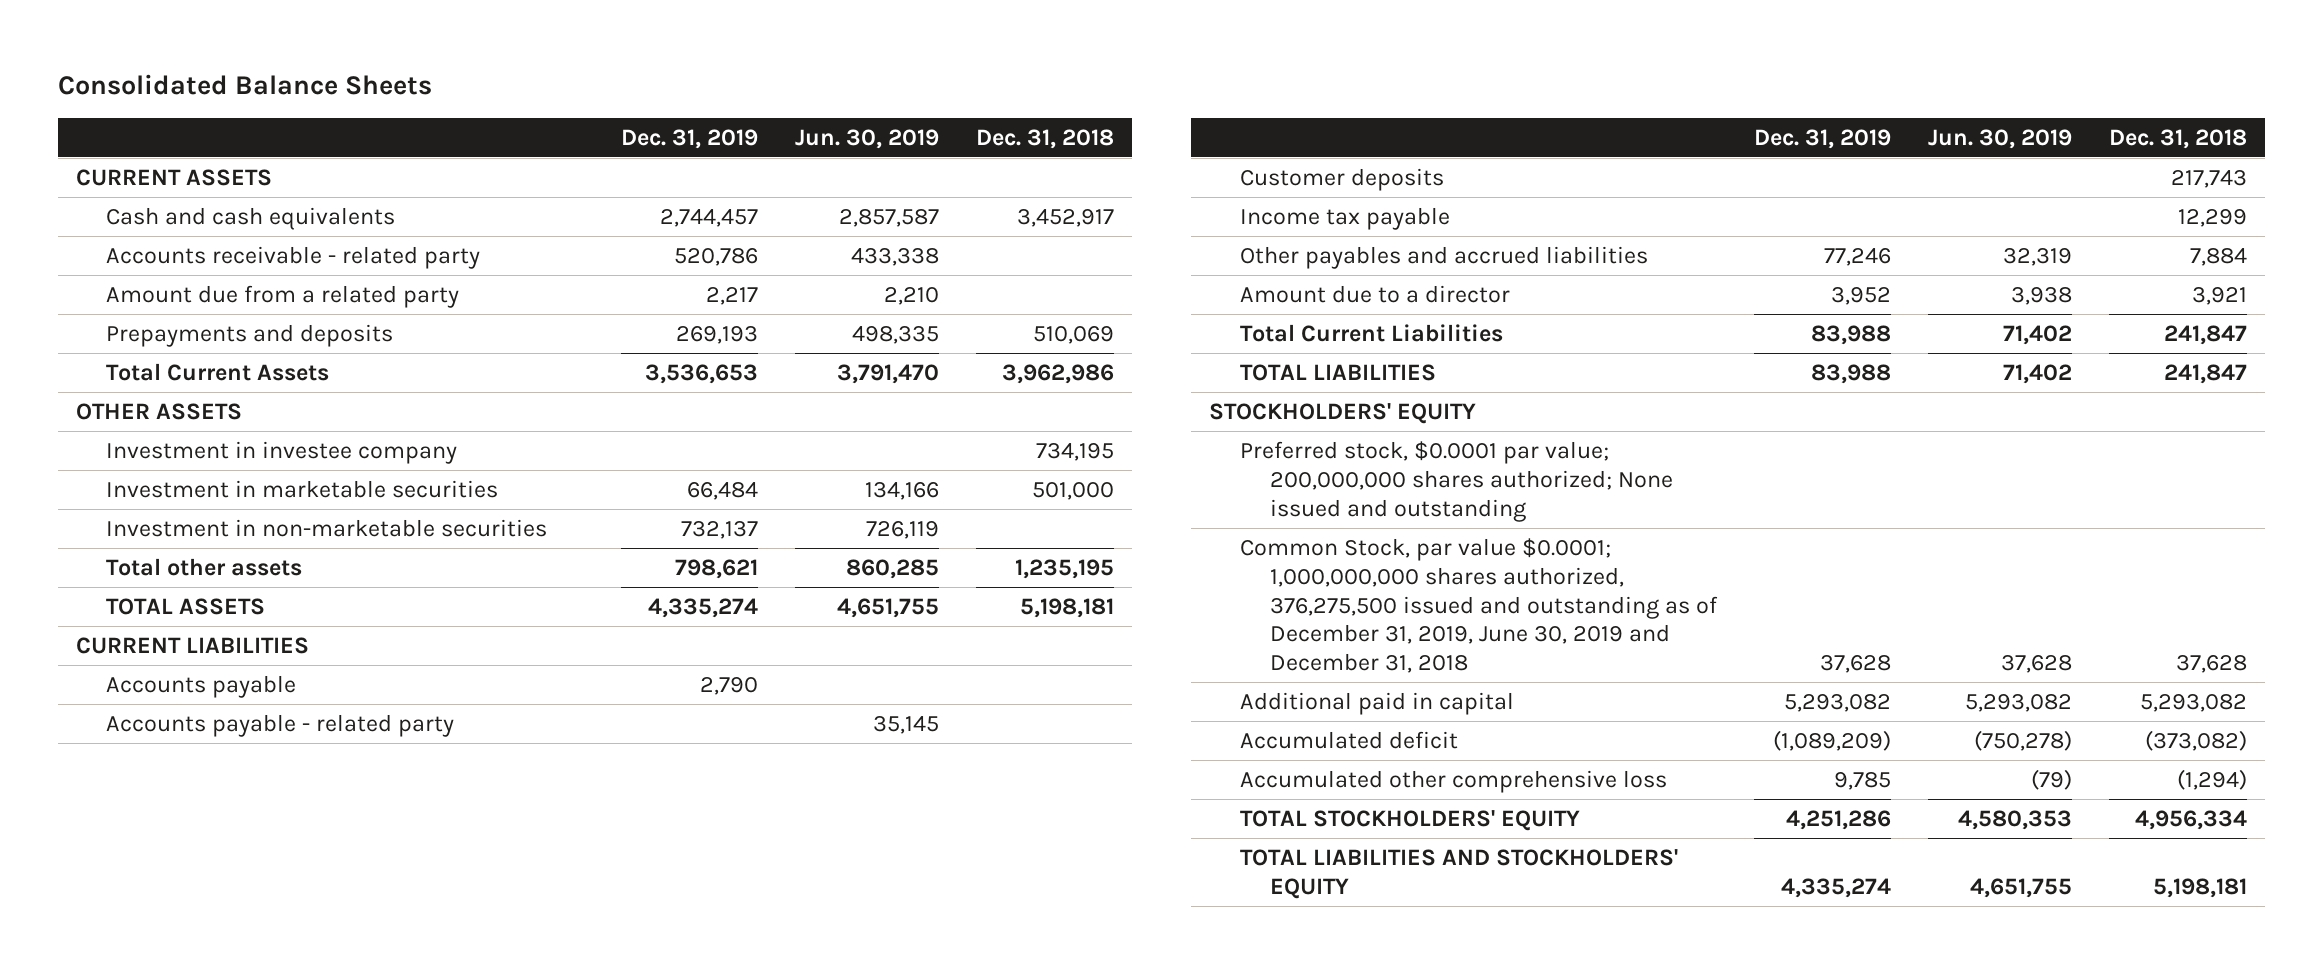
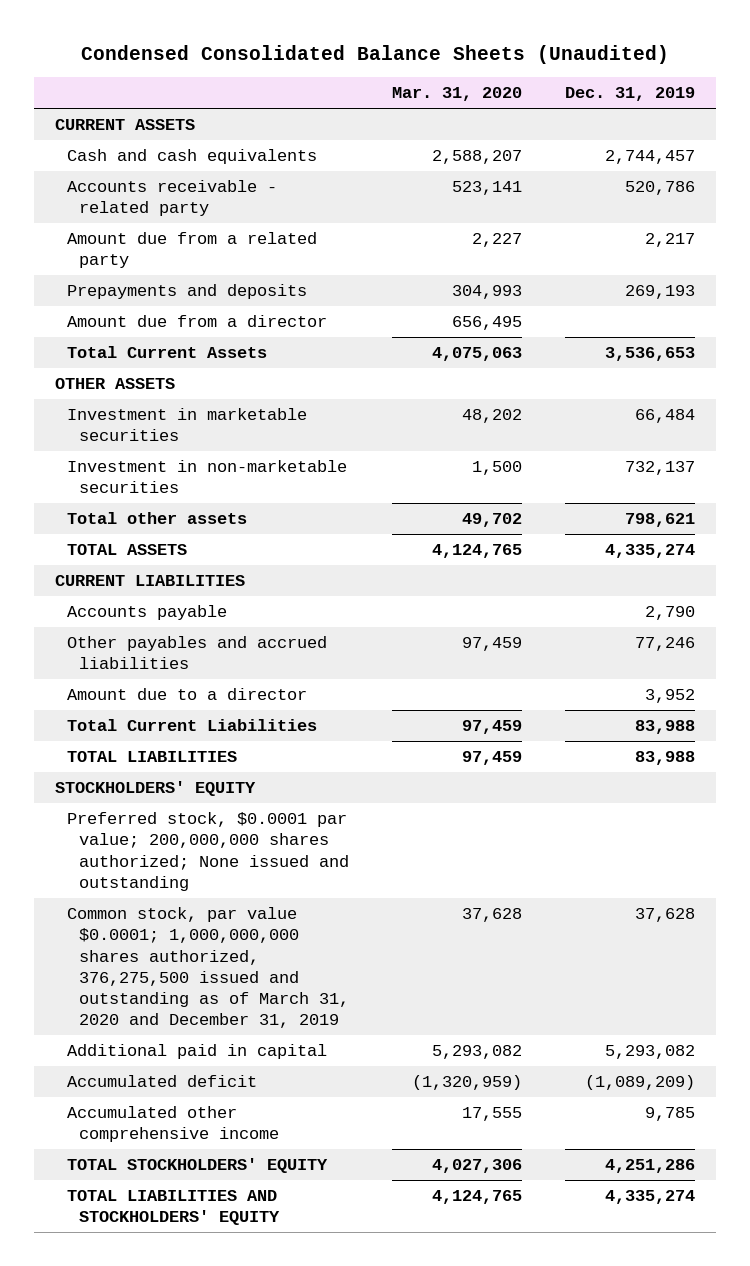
[57,74,432,96] Consolidated Balance Sheets -> [80,45,669,65] Condensed Consolidated Balance Sheets (Unaudited)
[794,128,939,149] Jun. 30, 2019 -> none
[975,128,1114,149] Dec. 31, 2018 -> none
none -> [392,87,523,102] Mar. 31, 2020
none -> [67,315,328,328] Amount due from a director
[106,440,458,464] Investment in investee company -> none
[106,713,455,737] Accounts payable - related party -> none
[1239,167,1444,191] Customer deposits -> none
[1239,206,1450,230] Income tax payable -> none
[1239,537,1718,674] Common Stock, par value $0.0001; 1,000,000,000 shares authorized, 376,275,500 issued and outstanding as of December 31, 2019, June 30, 2019 and December 31, 2018 -> [67,907,350,1029] Common stock, par value $0.0001; 1,000,000,000 shares authorized, 376,275,500 issued and outstanding as of March 31, 2020 and December 31, 2019
[1239,769,1667,793] Accumulated other comprehensive loss -> [67,1106,280,1143] Accumulated other comprehensive income

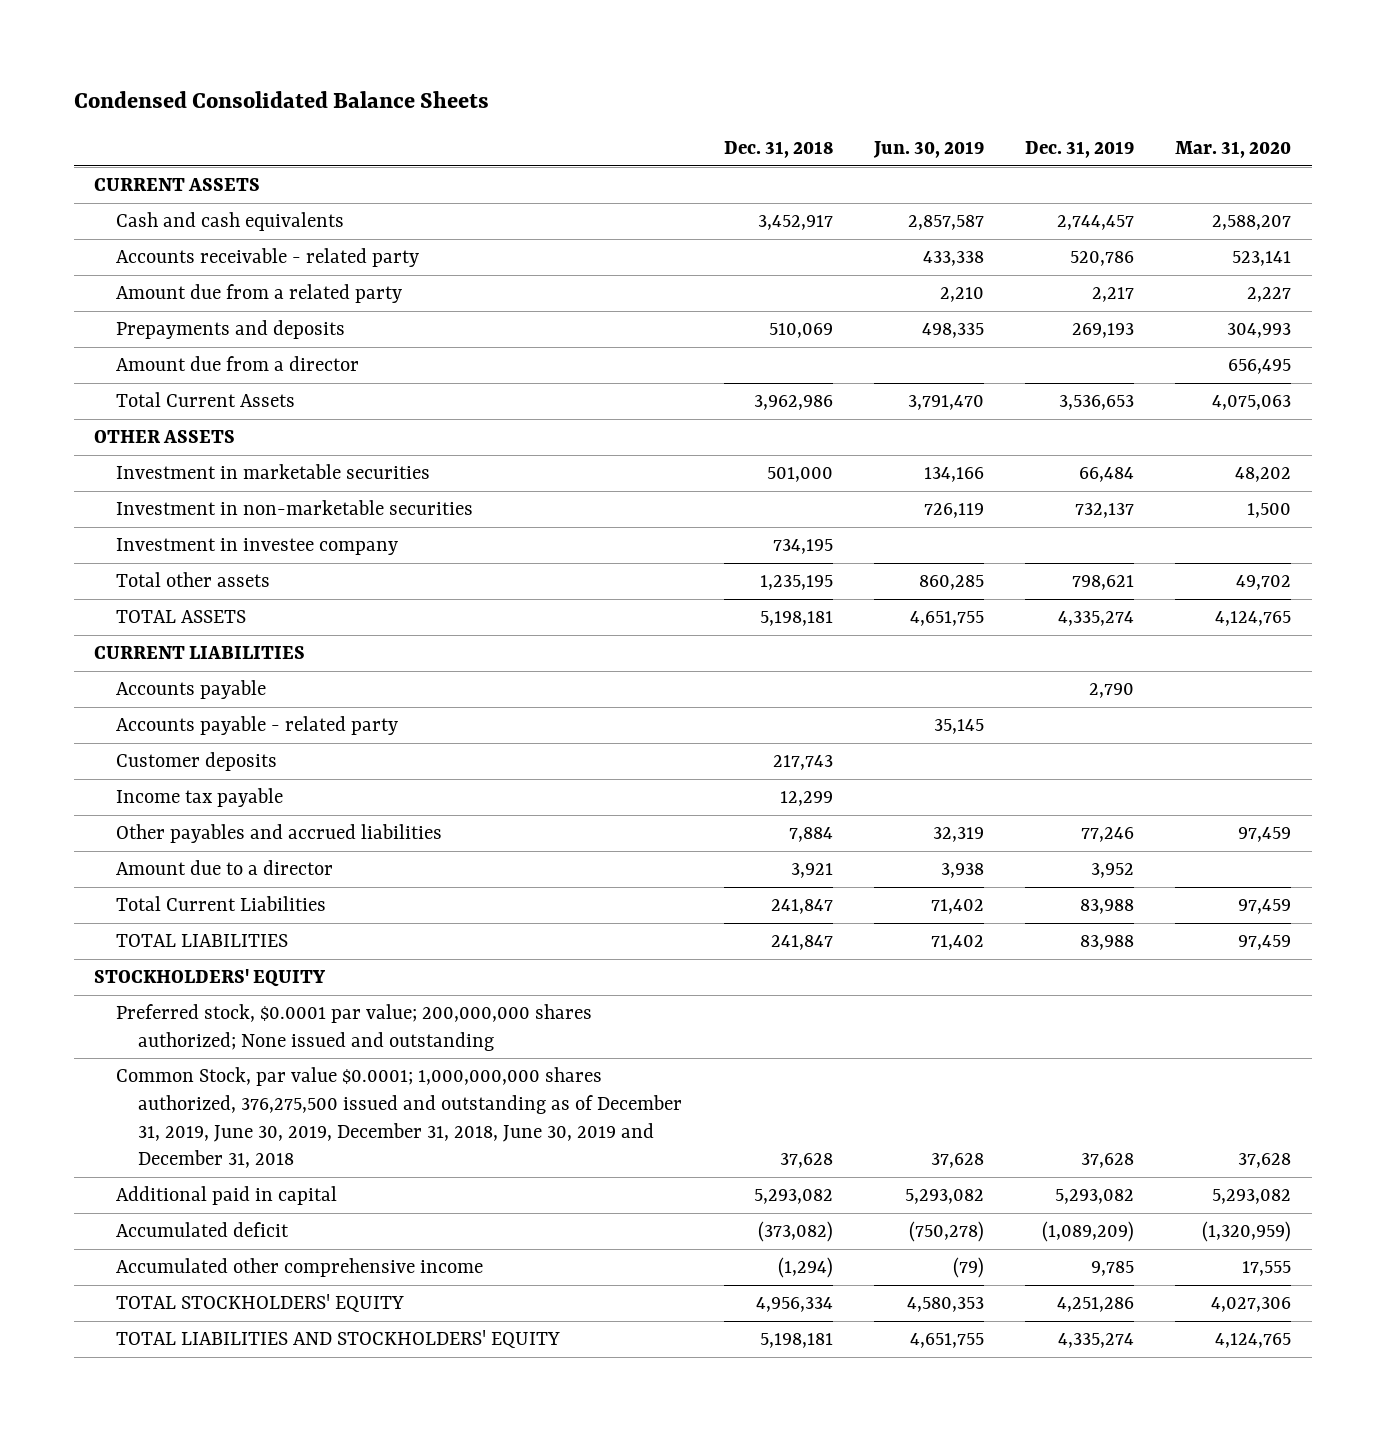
[80,45,669,65] Condensed Consolidated Balance Sheets (Unaudited) -> [73,91,489,109] Condensed Consolidated Balance Sheets
none -> [723,141,833,159] Dec. 31, 2018
none -> [872,141,984,159] Jun. 30, 2019
none -> [116,538,399,556] Investment in investee company
none -> [116,716,399,736] Accounts payable - related party
none -> [116,752,278,772] Customer deposits
none -> [116,788,284,808] Income tax payable
[67,907,350,1029] Common stock, par value $0.0001; 1,000,000,000 shares authorized, 376,275,500 issued and outstanding as of March 31, 2020 and December 31, 2019 -> [116,1067,683,1169] Common Stock, par value $0.0001; 1,000,000,000 shares authorized, 376,275,500 issued and outstanding as of December 31, 2019, June 30, 2019, December 31, 2018, June 30, 2019 and December 31, 2018

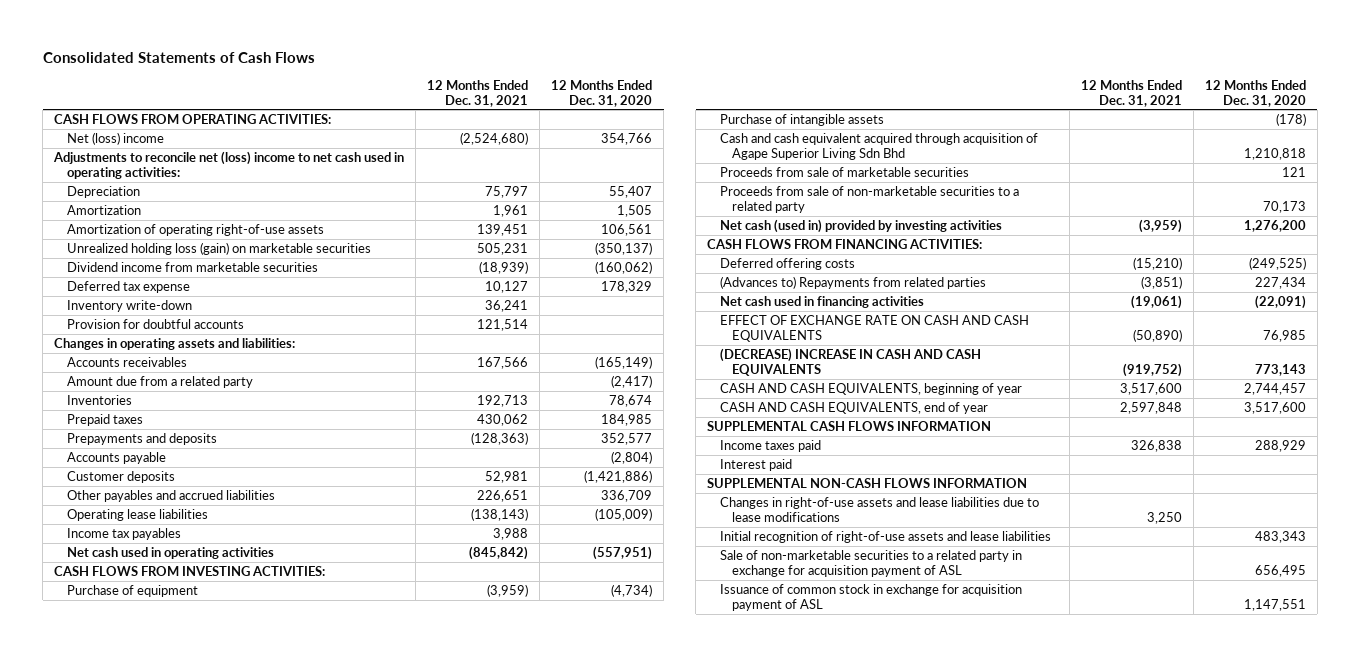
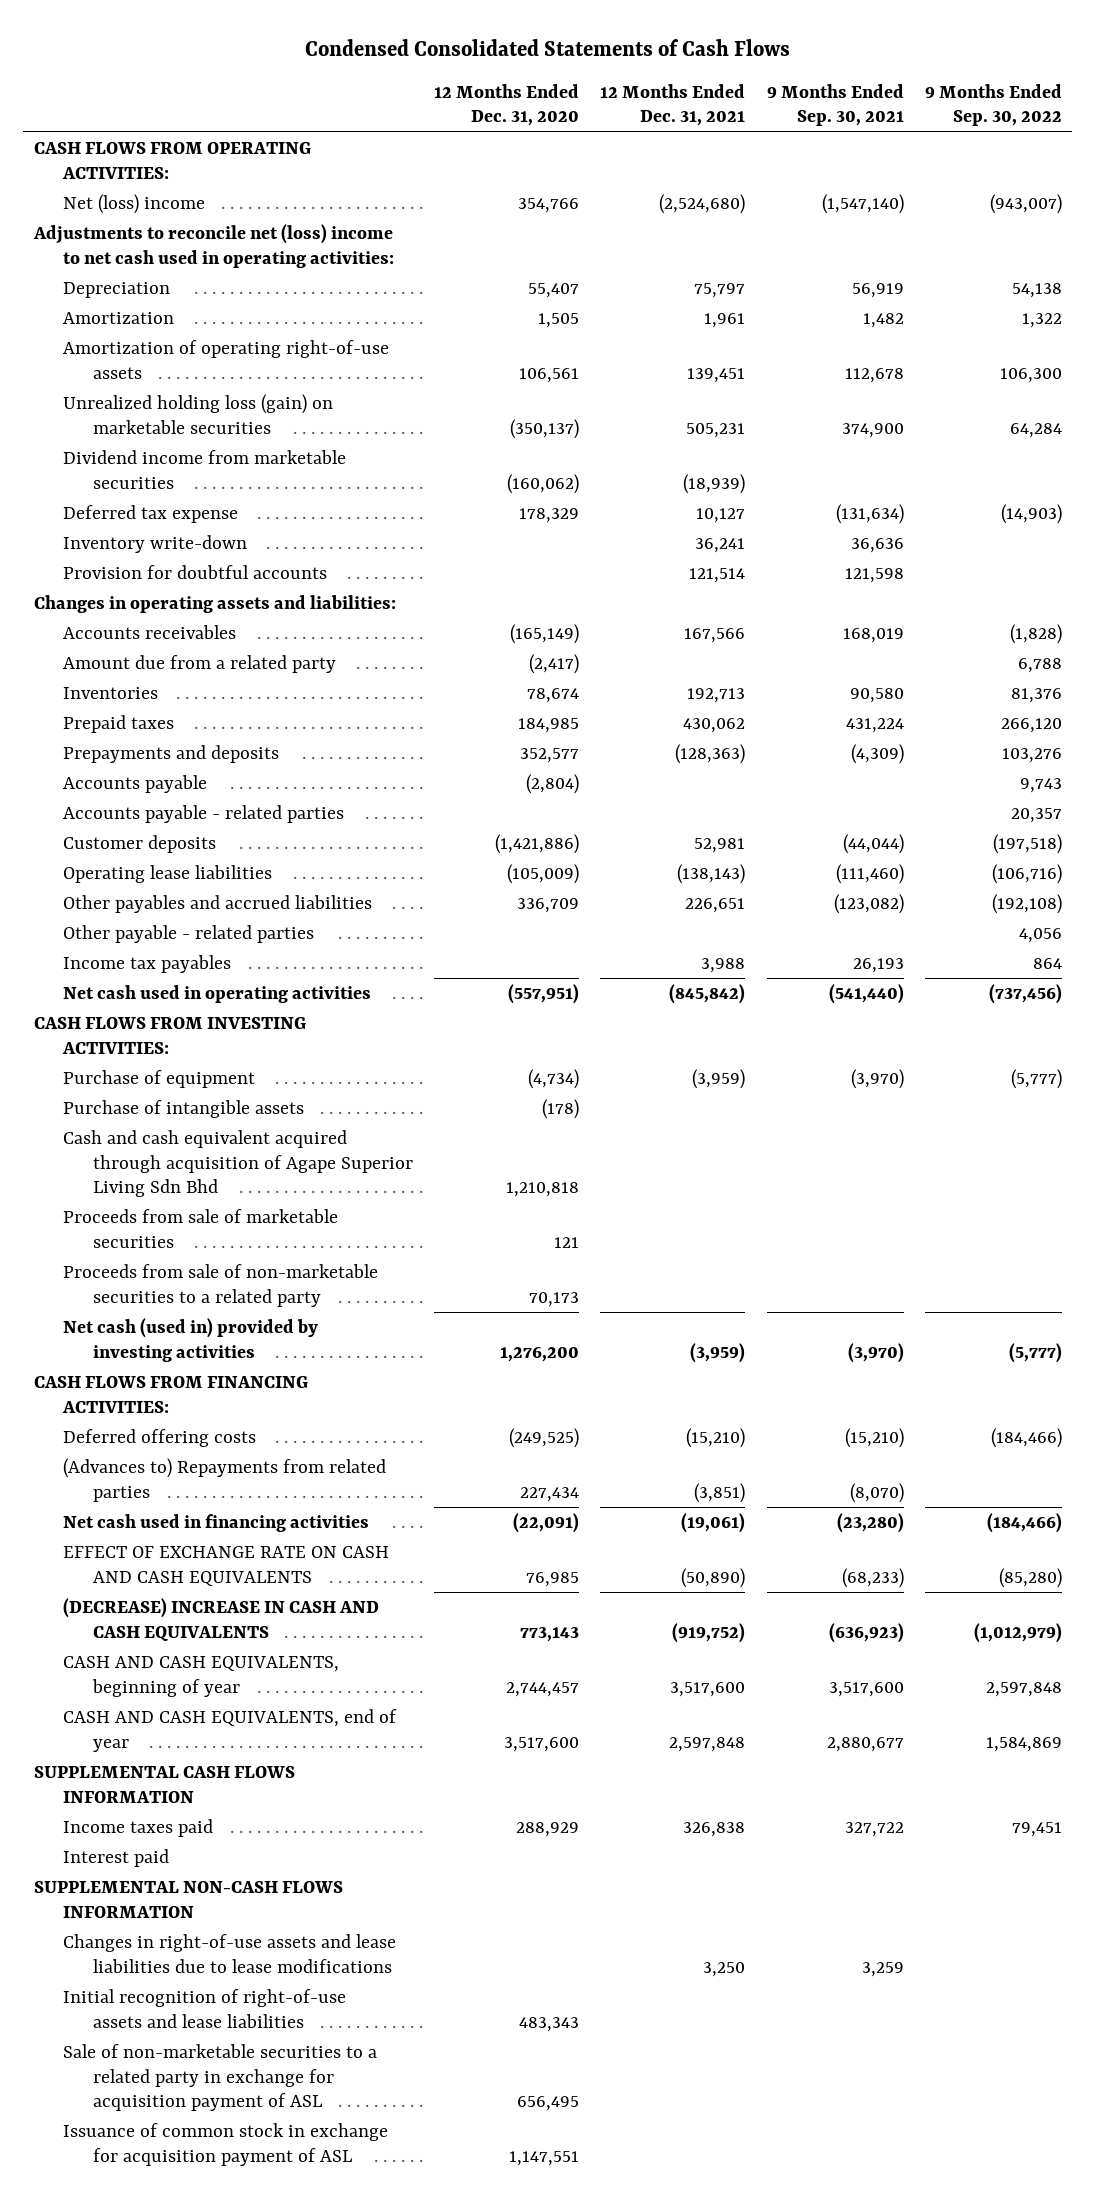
[42,51,315,63] Consolidated Statements of Cash Flows -> [304,38,790,56] Condensed Consolidated Statements of Cash Flows
none -> [766,83,904,127] 9 Months Ended Sep. 30, 2021
none -> [924,83,1062,127] 9 Months Ended Sep. 30, 2022
none -> [63,805,345,824] Accounts payable - related parties
[66,490,275,503] Other payables and accrued liabilities -> [63,895,373,914] Other payables and accrued liabilities
none -> [63,925,315,944] Other payable - related parties

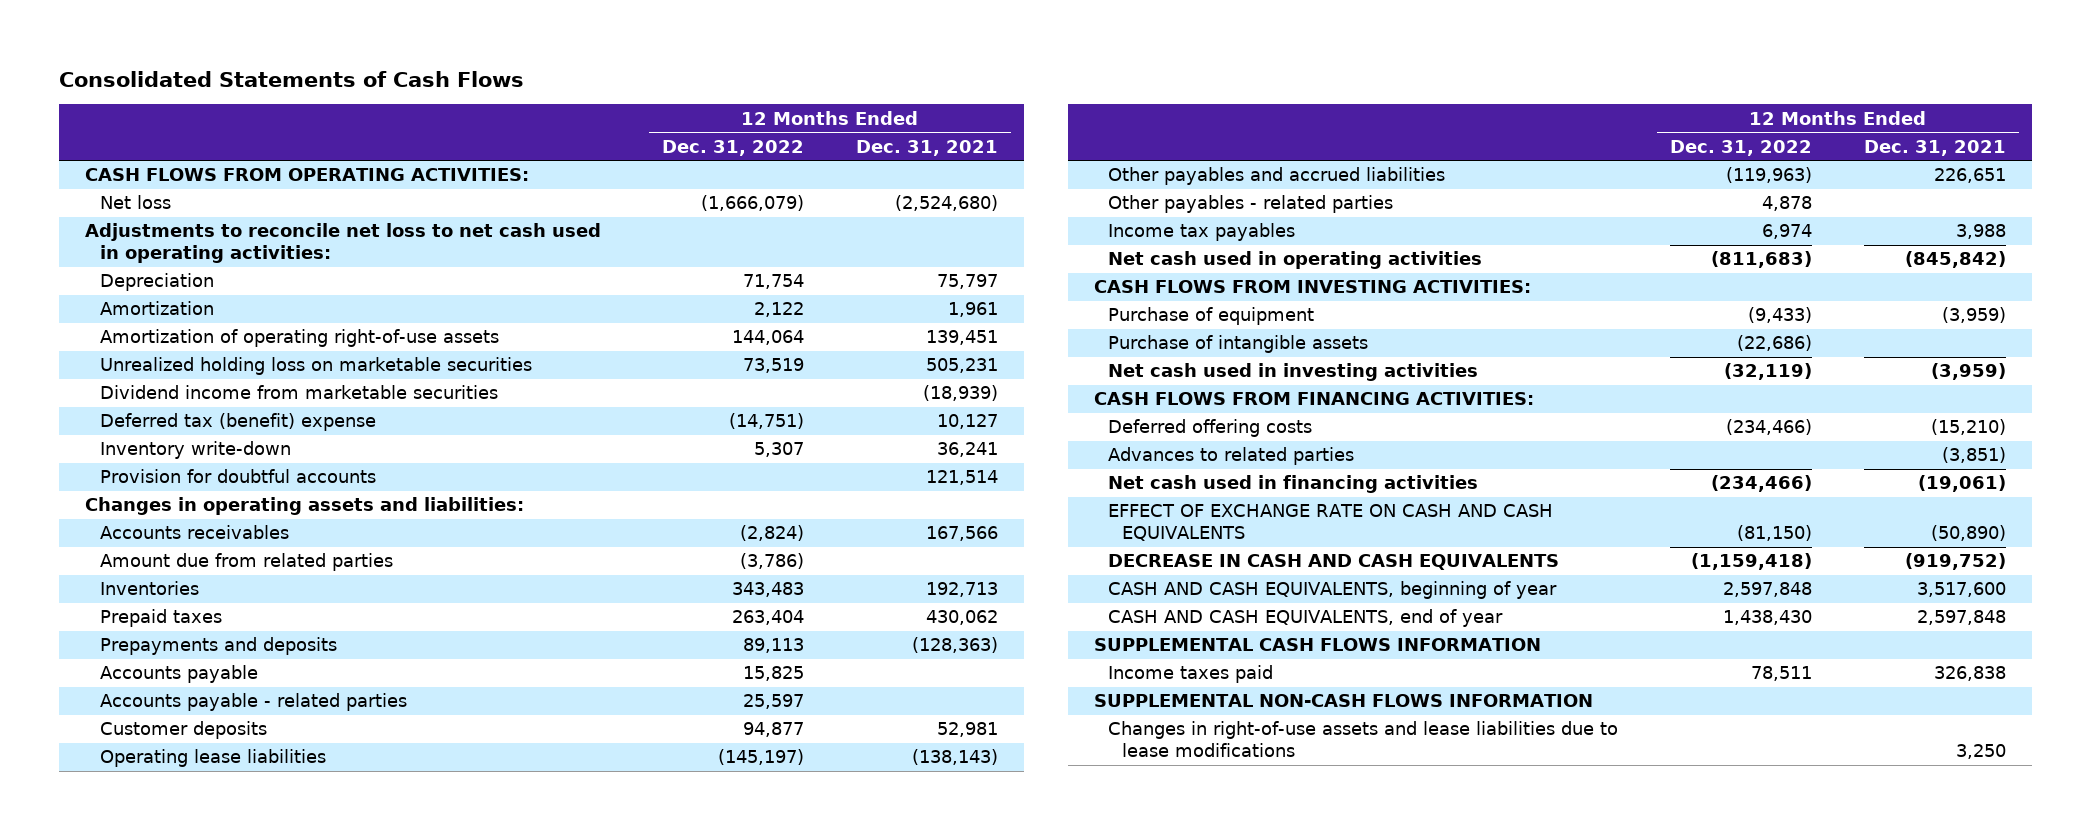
[304,38,790,56] Condensed Consolidated Statements of Cash Flows -> [59,70,525,87] Consolidated Statements of Cash Flows
[433,83,579,127] 12 Months Ended Dec. 31, 2020 -> none
[766,83,904,127] 9 Months Ended Sep. 30, 2021 -> none
[924,83,1062,127] 9 Months Ended Sep. 30, 2022 -> none
none -> [661,139,804,156] Dec. 31, 2022
[63,194,206,215] Net (loss) income -> [99,195,171,210] Net loss
[33,224,395,268] Adjustments to reconcile net (loss) income to net cash used in operating activities: -> [85,223,602,264] Adjustments to reconcile net loss to net cash used in operating activities:
[63,394,334,434] Unrealized holding loss (gain) on marketable securities -> [99,357,532,376] Unrealized holding loss on marketable securities
[63,505,239,524] Deferred tax expense -> [99,413,376,432] Deferred tax (benefit) expense
[63,655,337,674] Amount due from a related party -> [99,553,393,572] Amount due from related parties
[63,925,315,944] Other payable - related parties -> [1108,195,1394,214] Other payables - related parties
[63,1130,413,1197] Cash and cash equivalent acquired through acquisition of Agape Superior Living Sdn Bhd -> none
[63,1209,339,1248] Proceeds from sale of marketable securities -> none
[63,1264,379,1307] Proceeds from sale of non-marketable securities to a related party -> none
[63,1318,319,1362] Net cash (used in) provided by investing activities -> [1108,363,1479,382] Net cash used in investing activities
[63,1458,387,1502] (Advances to) Repayments from related parties -> [1108,447,1355,466] Advances to related parties
[63,1598,380,1641] (DECREASE) INCREASE IN CASH AND CASH EQUIVALENTS -> [1108,554,1560,571] DECREASE IN CASH AND CASH EQUIVALENTS
[63,1849,170,1868] Interest paid -> none
[63,1989,347,2028] Initial recognition of right-of-use assets and lease liabilities -> none
[63,2044,378,2111] Sale of non-marketable securities to a related party in exchange for acquisition payment of ASL -> none
[63,2123,389,2166] Issuance of common stock in exchange for acquisition payment of ASL -> none

